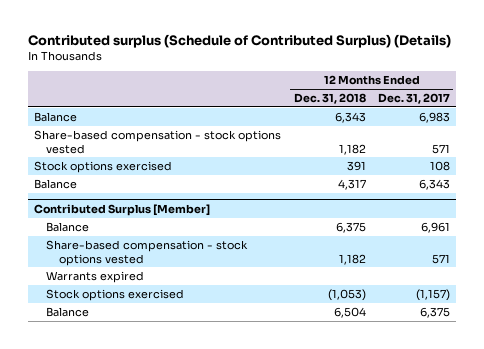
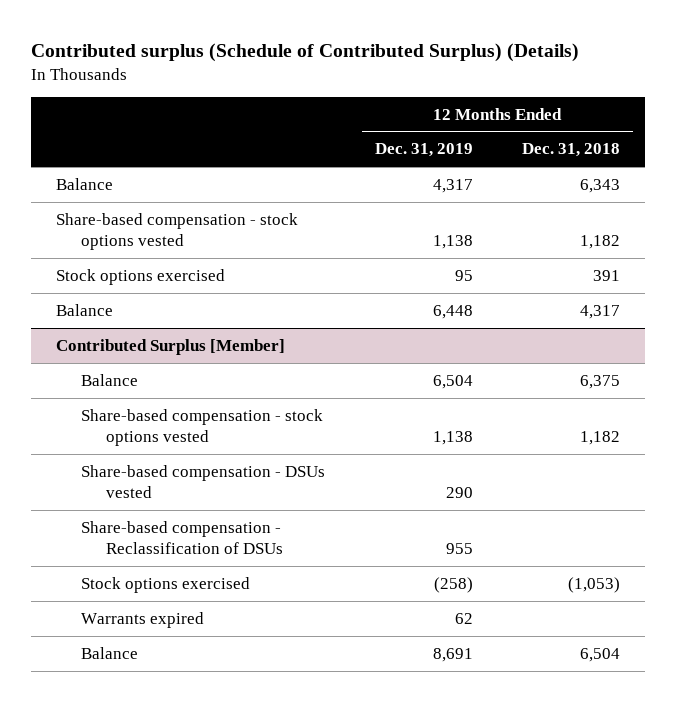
[378,93,451,105] Dec. 31, 2017 -> none
none -> [374,143,473,158] Dec. 31, 2019
none -> [80,464,325,499] Share-based compensation - DSUs vested
none -> [80,520,284,555] Share-based compensation - Reclassification of DSUs
[46,270,145,283] Warrants expired -> [80,611,204,628] Warrants expired

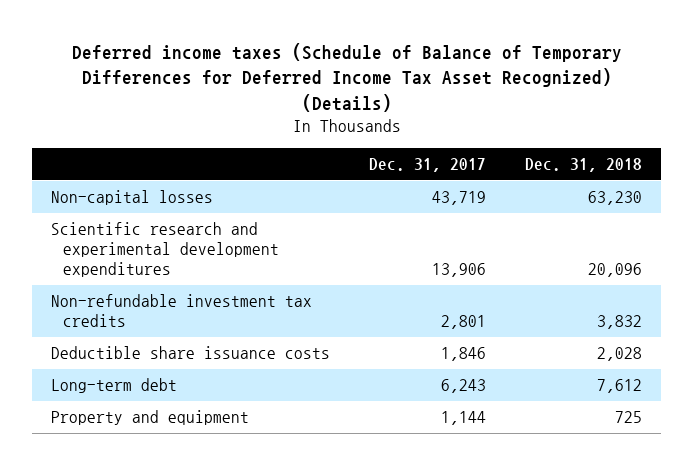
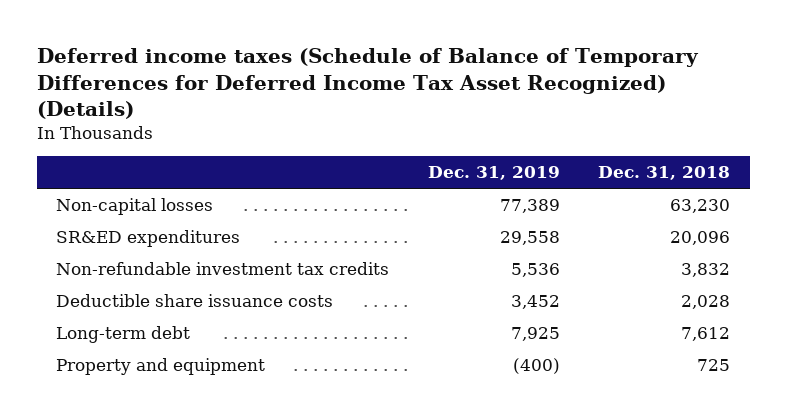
[369,157,487,172] Dec. 31, 2017 -> none
none -> [427,166,560,181] Dec. 31, 2019
[51,222,280,278] Scientific research and experimental development expenditures -> [55,230,240,248] SR&ED expenditures

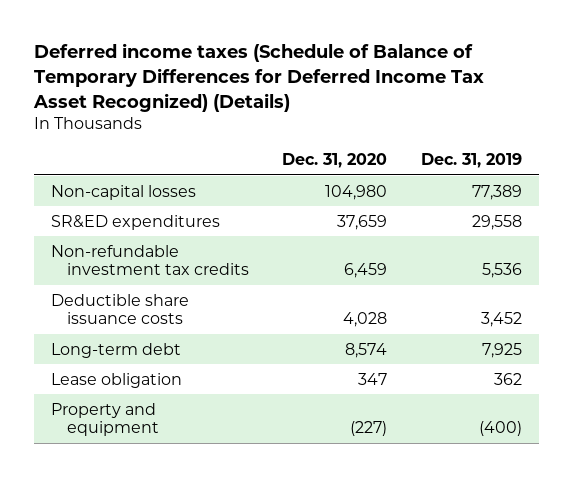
[598,166,731,181] Dec. 31, 2018 -> none
none -> [282,153,388,169] Dec. 31, 2020
none -> [50,372,182,388] Lease obligation

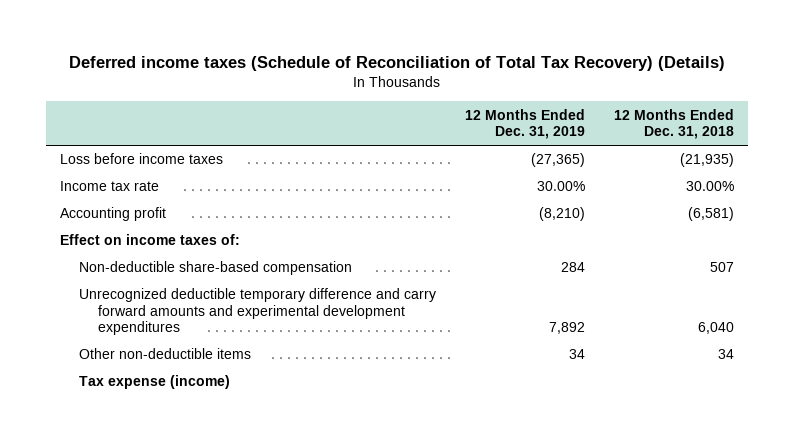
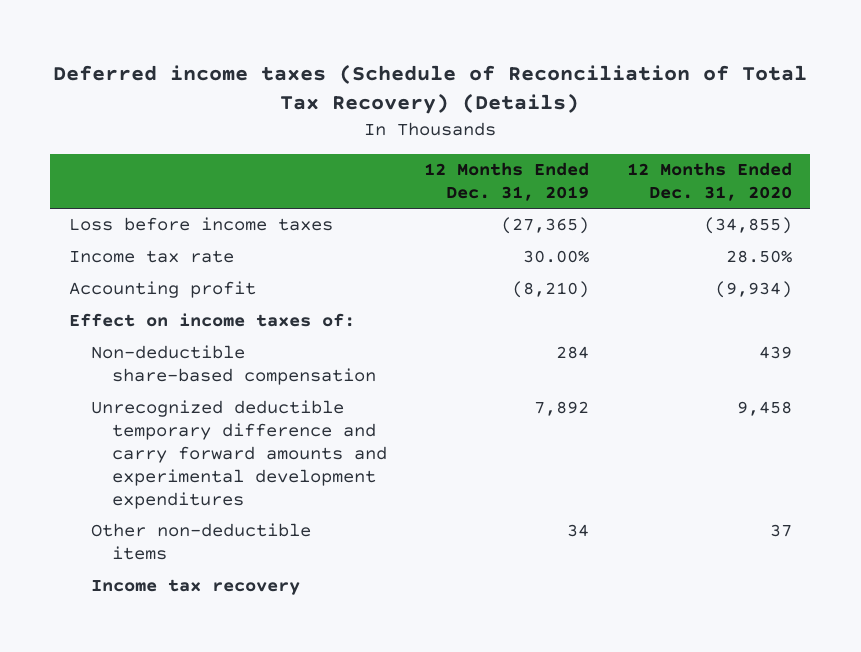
[613,108,734,140] 12 Months Ended Dec. 31, 2018 -> none
none -> [626,162,792,202] 12 Months Ended Dec. 31, 2020
[79,375,231,390] Tax expense (income) -> [90,579,300,596] Income tax recovery

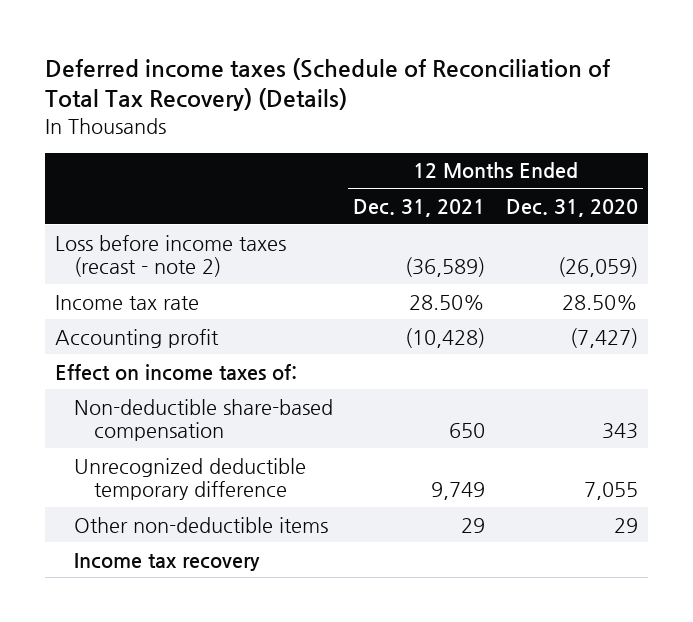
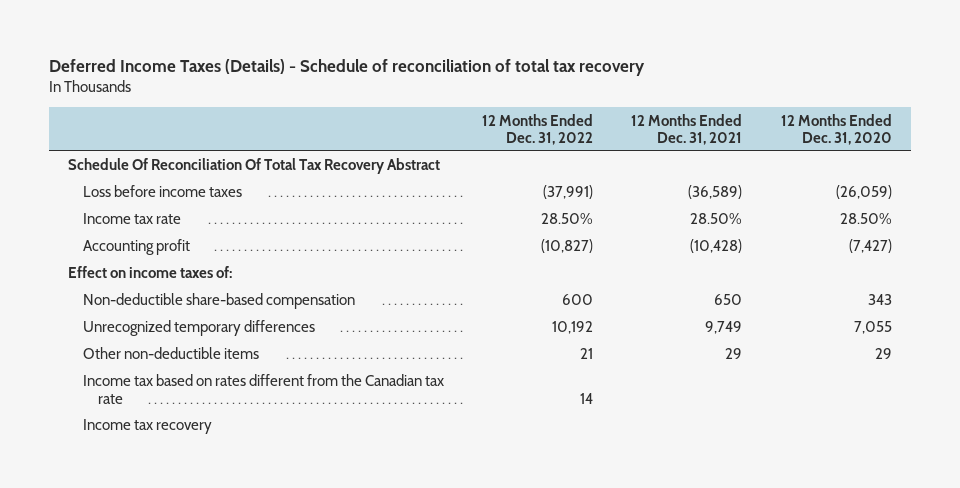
[44,57,611,112] Deferred income taxes (Schedule of Reconciliation of Total Tax Recovery) (Details) -> [49,59,646,77] Deferred Income Taxes (Details) - Schedule of reconciliation of total tax recovery
none -> [482,113,594,145] 12 Months Ended Dec. 31, 2022
none -> [68,158,441,175] Schedule Of Reconciliation Of Total Tax Recovery Abstract
[55,234,287,277] Loss before income taxes (recast - note 2) -> [82,185,242,198] Loss before income taxes
[74,457,307,500] Unrecognized deductible temporary difference -> [82,320,315,337] Unrecognized temporary differences
none -> [82,374,444,404] Income tax based on rates different from the Canadian tax rate

